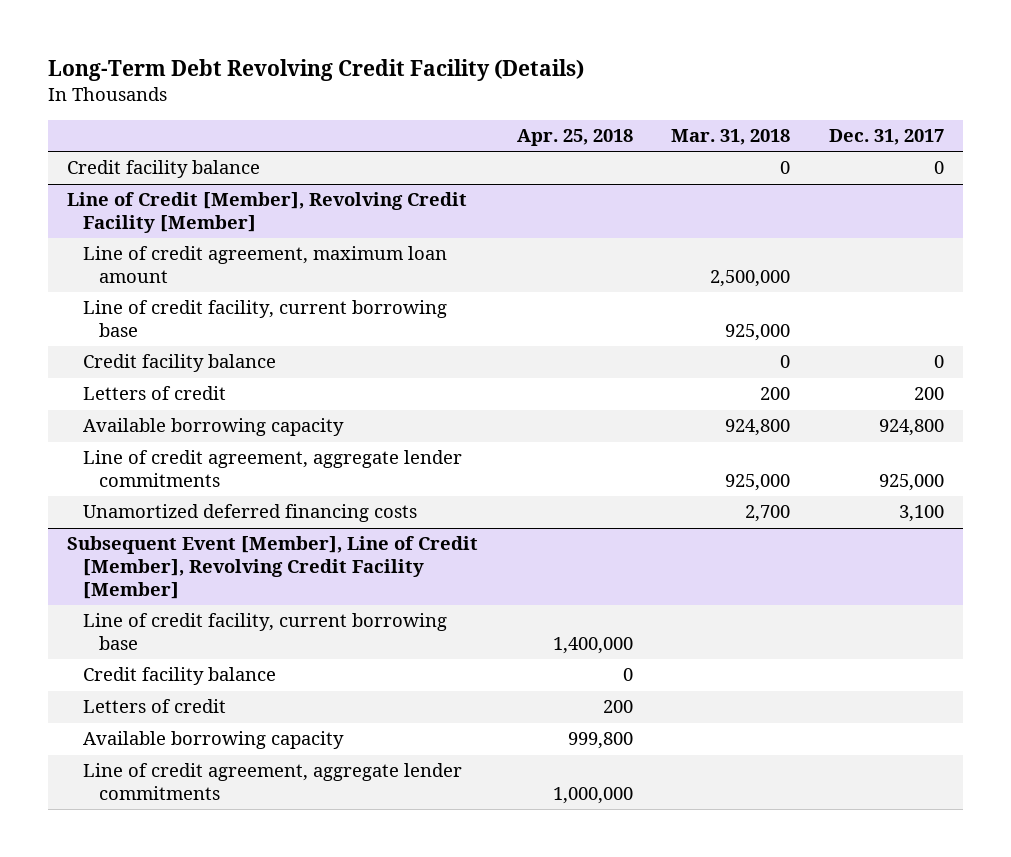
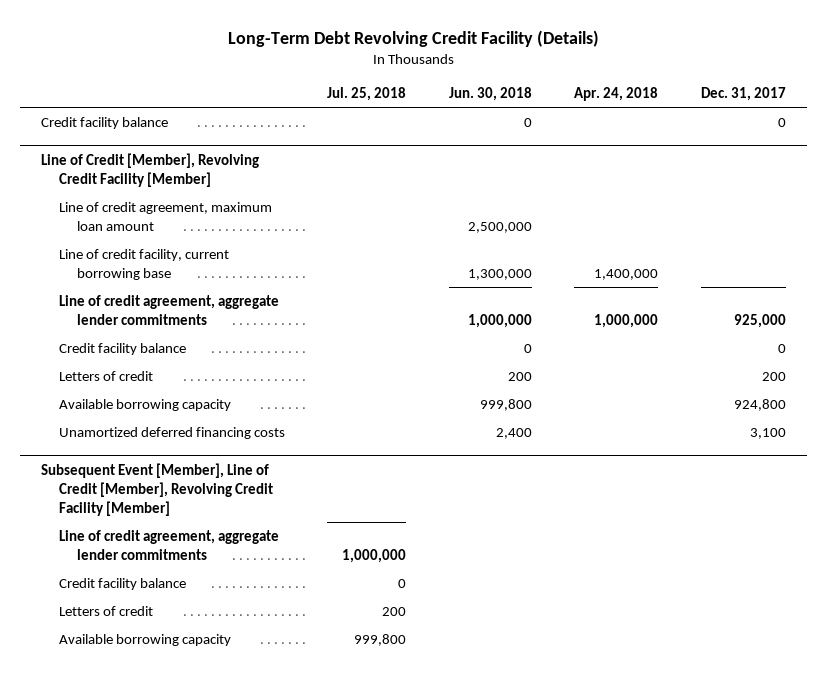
[516,129,633,147] Apr. 25, 2018 -> none
[671,129,791,146] Mar. 31, 2018 -> none
none -> [327,87,407,102] Jul. 25, 2018
none -> [448,87,532,102] Jun. 30, 2018
none -> [574,87,659,102] Apr. 24, 2018
[82,450,462,488] Line of credit agreement, aggregate lender commitments -> [59,294,280,326] Line of credit agreement, aggregate lender commitments
[82,613,447,651] Line of credit facility, current borrowing base -> none
[82,763,462,801] Line of credit agreement, aggregate lender commitments -> [59,529,280,561] Line of credit agreement, aggregate lender commitments

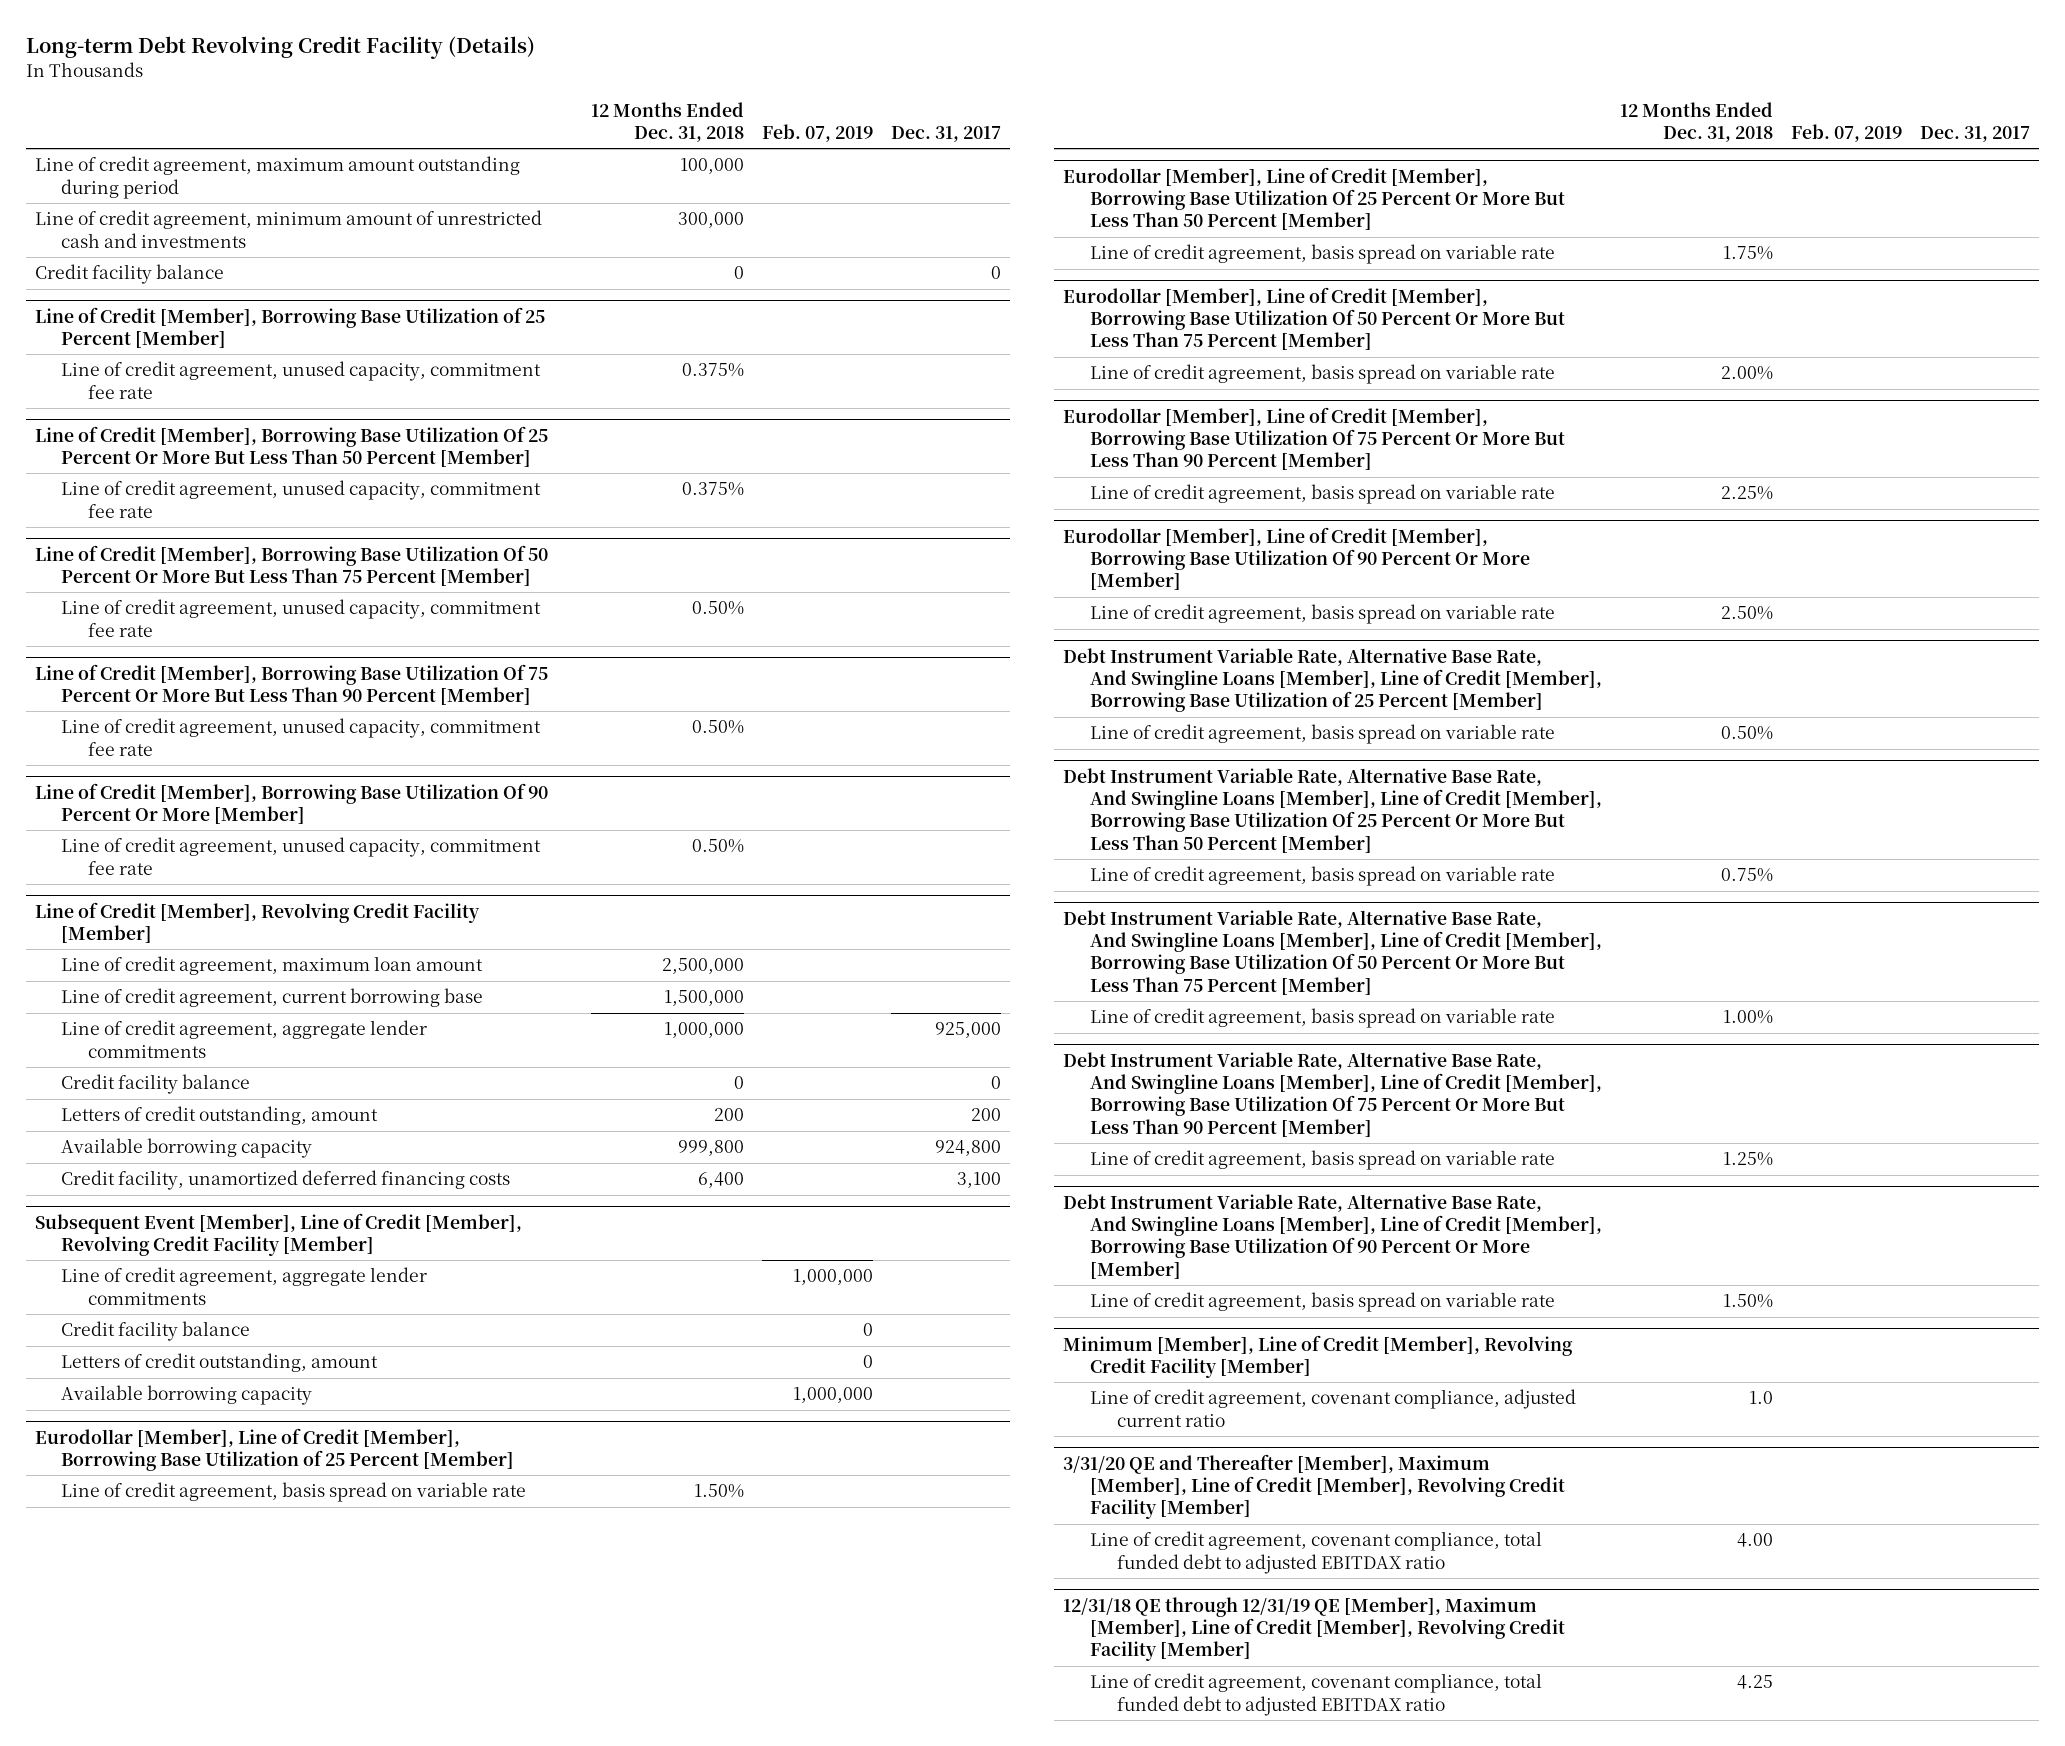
[227,29,599,47] Long-Term Debt Revolving Credit Facility (Details) -> [25,35,535,59] Long-term Debt Revolving Credit Facility (Details)
[327,87,407,102] Jul. 25, 2018 -> none
[448,87,532,102] Jun. 30, 2018 -> none
[574,87,659,102] Apr. 24, 2018 -> none
none -> [591,101,745,142] 12 Months Ended Dec. 31, 2018
none -> [762,123,874,142] Feb. 07, 2019
none -> [34,156,520,199] Line of credit agreement, maximum amount outstanding during period
none -> [34,210,542,248] Line of credit agreement, minimum amount of unrestricted cash and investments
none -> [34,306,545,348] Line of Credit [Member], Borrowing Base Utilization of 25 Percent [Member]
none -> [61,361,542,399] Line of credit agreement, unused capacity, commitment fee rate
none -> [34,425,548,467] Line of Credit [Member], Borrowing Base Utilization Of 25 Percent Or More But Less Than 50 Percent [Member]
none -> [61,480,542,518] Line of credit agreement, unused capacity, commitment fee rate
none -> [34,544,548,586] Line of Credit [Member], Borrowing Base Utilization Of 50 Percent Or More But Less Than 75 Percent [Member]
none -> [61,599,542,637] Line of credit agreement, unused capacity, commitment fee rate
none -> [34,663,548,705] Line of Credit [Member], Borrowing Base Utilization Of 75 Percent Or More But Less Than 90 Percent [Member]
none -> [61,718,542,756] Line of credit agreement, unused capacity, commitment fee rate
none -> [34,782,548,824] Line of Credit [Member], Borrowing Base Utilization Of 90 Percent Or More [Member]
none -> [61,837,542,875] Line of credit agreement, unused capacity, commitment fee rate
[59,248,230,281] Line of credit facility, current borrowing base -> [61,988,484,1008] Line of credit agreement, current borrowing base
[59,370,154,381] Letters of credit -> [61,1106,379,1126] Letters of credit outstanding, amount
[59,426,286,439] Unamortized deferred financing costs -> [61,1170,511,1191] Credit facility, unamortized deferred financing costs
[59,605,154,616] Letters of credit -> [61,1353,379,1373] Letters of credit outstanding, amount
none -> [34,1427,515,1471] Eurodollar [Member], Line of Credit [Member], Borrowing Base Utilization of 25 Percent [Member]
none -> [61,1482,527,1503] Line of credit agreement, basis spread on variable rate
none -> [1063,166,1566,231] Eurodollar [Member], Line of Credit [Member], Borrowing Base Utilization Of 25 Percent Or More But Less Than 50 Percent [Member]
none -> [1090,244,1556,265] Line of credit agreement, basis spread on variable rate
none -> [1063,286,1566,351] Eurodollar [Member], Line of Credit [Member], Borrowing Base Utilization Of 50 Percent Or More But Less Than 75 Percent [Member]
none -> [1090,364,1556,385] Line of credit agreement, basis spread on variable rate
none -> [1063,406,1566,471] Eurodollar [Member], Line of Credit [Member], Borrowing Base Utilization Of 75 Percent Or More But Less Than 90 Percent [Member]
none -> [1090,484,1556,505] Line of credit agreement, basis spread on variable rate
none -> [1063,526,1531,591] Eurodollar [Member], Line of Credit [Member], Borrowing Base Utilization Of 90 Percent Or More [Member]
none -> [1090,604,1556,625] Line of credit agreement, basis spread on variable rate
none -> [1063,647,1603,713] Debt Instrument Variable Rate, Alternative Base Rate, And Swingline Loans [Member], Line of Credit [Member], Borrowing Base Utilization of 25 Percent [Member]
none -> [1090,724,1556,745] Line of credit agreement, basis spread on variable rate
none -> [1063,767,1603,853] Debt Instrument Variable Rate, Alternative Base Rate, And Swingline Loans [Member], Line of Credit [Member], Borrowing Base Utilization Of 25 Percent Or More But Less Than 50 Percent [Member]
none -> [1090,866,1556,887] Line of credit agreement, basis spread on variable rate
none -> [1063,909,1603,995] Debt Instrument Variable Rate, Alternative Base Rate, And Swingline Loans [Member], Line of Credit [Member], Borrowing Base Utilization Of 50 Percent Or More But Less Than 75 Percent [Member]
none -> [1090,1008,1556,1029] Line of credit agreement, basis spread on variable rate
none -> [1063,1051,1603,1137] Debt Instrument Variable Rate, Alternative Base Rate, And Swingline Loans [Member], Line of Credit [Member], Borrowing Base Utilization Of 75 Percent Or More But Less Than 90 Percent [Member]
none -> [1090,1150,1556,1171] Line of credit agreement, basis spread on variable rate
none -> [1063,1193,1603,1279] Debt Instrument Variable Rate, Alternative Base Rate, And Swingline Loans [Member], Line of Credit [Member], Borrowing Base Utilization Of 90 Percent Or More [Member]
none -> [1090,1292,1556,1313] Line of credit agreement, basis spread on variable rate
none -> [1063,1334,1574,1378] Minimum [Member], Line of Credit [Member], Revolving Credit Facility [Member]
none -> [1090,1389,1577,1427] Line of credit agreement, covenant compliance, adjusted current ratio
none -> [1063,1453,1566,1520] 3/31/20 QE and Thereafter [Member], Maximum [Member], Line of Credit [Member], Revolving Credit Facility [Member]
none -> [1090,1531,1543,1574] Line of credit agreement, covenant compliance, total funded debt to adjusted EBITDAX ratio
none -> [1063,1596,1566,1662] 12/31/18 QE through 12/31/19 QE [Member], Maximum [Member], Line of Credit [Member], Revolving Credit Facility [Member]
none -> [1090,1673,1543,1716] Line of credit agreement, covenant compliance, total funded debt to adjusted EBITDAX ratio

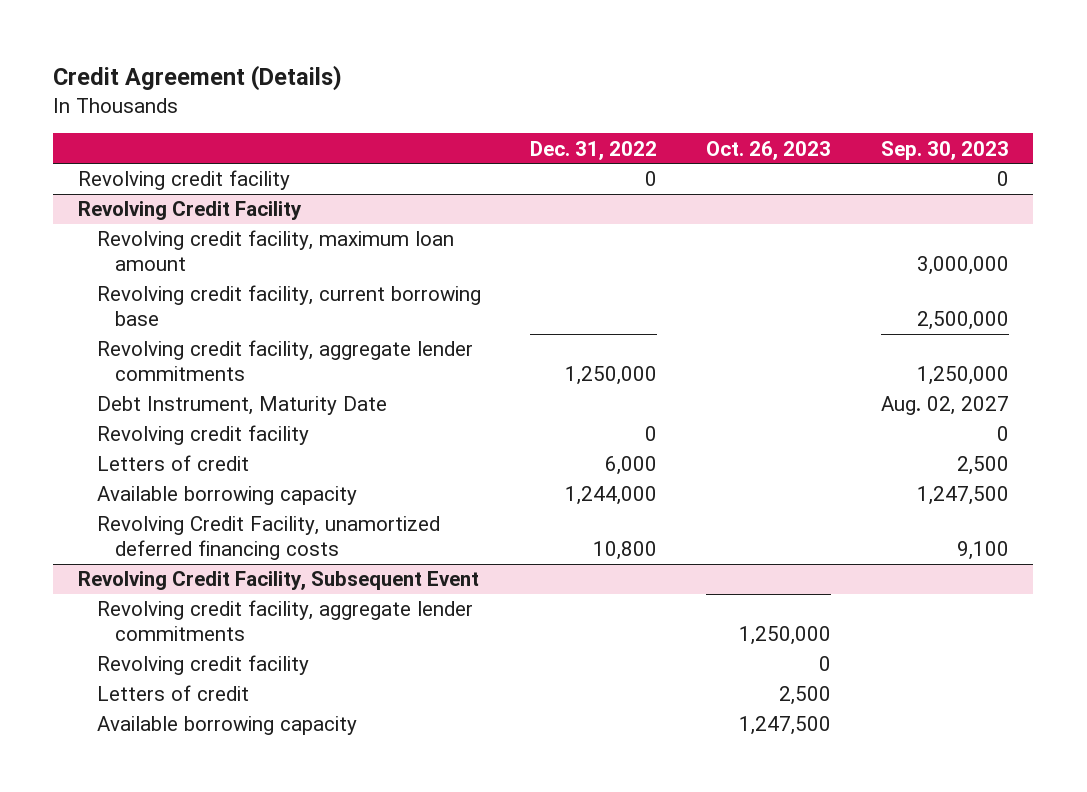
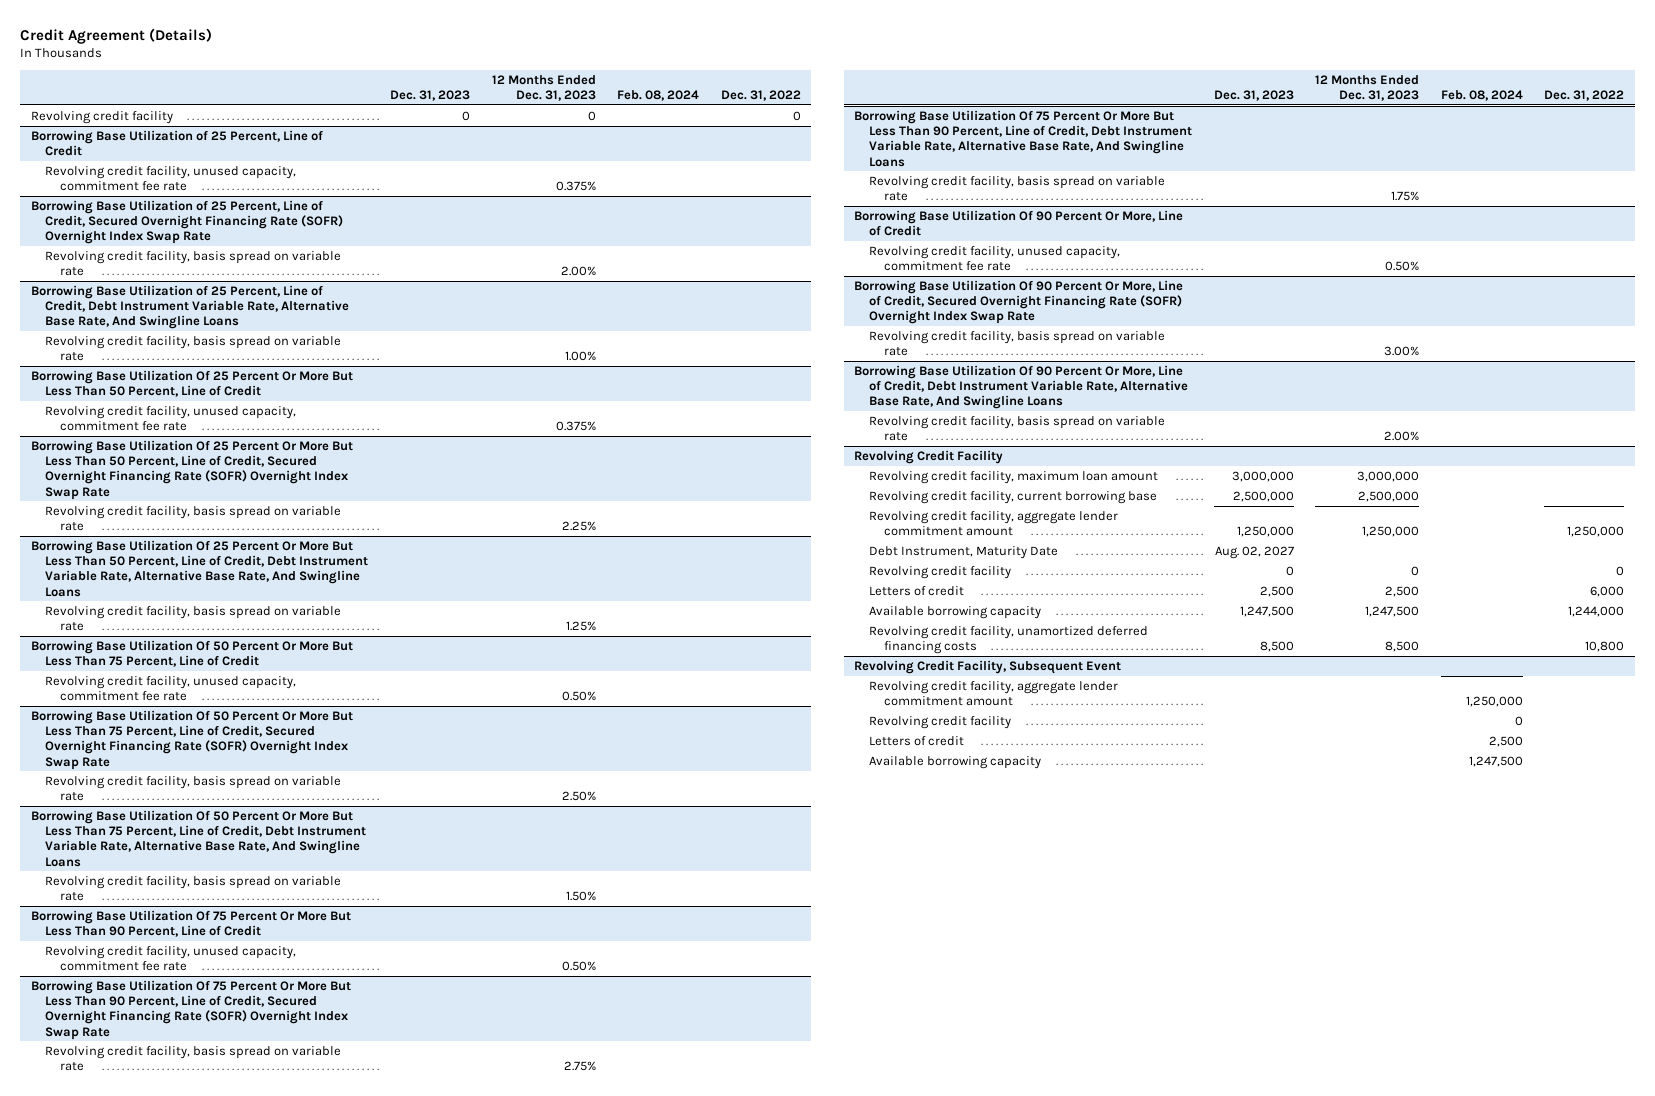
[706,140,832,160] Oct. 26, 2023 -> none
[880,140,1009,160] Sep. 30, 2023 -> none
none -> [389,90,470,102] Dec. 31, 2023
none -> [491,74,596,102] 12 Months Ended Dec. 31, 2023
none -> [617,90,700,102] Feb. 08, 2024
none -> [30,129,323,157] Borrowing Base Utilization of 25 Percent, Line of Credit
none -> [45,165,297,192] Revolving credit facility, unused capacity, commitment fee rate
none -> [30,199,344,245] Borrowing Base Utilization of 25 Percent, Line of Credit, Secured Overnight Financing Rate (SOFR) Overnight Index Swap Rate
none -> [45,250,342,277] Revolving credit facility, basis spread on variable rate
none -> [30,284,350,330] Borrowing Base Utilization of 25 Percent, Line of Credit, Debt Instrument Variable Rate, Alternative Base Rate, And Swingline Loans
none -> [45,335,342,362] Revolving credit facility, basis spread on variable rate
none -> [30,369,353,398] Borrowing Base Utilization Of 25 Percent Or More But Less Than 50 Percent, Line of Credit
none -> [45,405,297,432] Revolving credit facility, unused capacity, commitment fee rate
none -> [30,439,353,500] Borrowing Base Utilization Of 25 Percent Or More But Less Than 50 Percent, Line of Credit, Secured Overnight Financing Rate (SOFR) Overnight Index Swap Rate
none -> [45,505,342,532] Revolving credit facility, basis spread on variable rate
none -> [30,539,369,597] Borrowing Base Utilization Of 25 Percent Or More But Less Than 50 Percent, Line of Credit, Debt Instrument Variable Rate, Alternative Base Rate, And Swingline Loans
none -> [45,605,342,632] Revolving credit facility, basis spread on variable rate
none -> [30,639,353,668] Borrowing Base Utilization Of 50 Percent Or More But Less Than 75 Percent, Line of Credit
none -> [45,675,297,702] Revolving credit facility, unused capacity, commitment fee rate
none -> [30,709,353,770] Borrowing Base Utilization Of 50 Percent Or More But Less Than 75 Percent, Line of Credit, Secured Overnight Financing Rate (SOFR) Overnight Index Swap Rate
none -> [45,775,342,802] Revolving credit facility, basis spread on variable rate
none -> [30,809,367,867] Borrowing Base Utilization Of 50 Percent Or More But Less Than 75 Percent, Line of Credit, Debt Instrument Variable Rate, Alternative Base Rate, And Swingline Loans
none -> [45,875,342,902] Revolving credit facility, basis spread on variable rate
none -> [30,909,351,938] Borrowing Base Utilization Of 75 Percent Or More But Less Than 90 Percent, Line of Credit
none -> [45,945,297,972] Revolving credit facility, unused capacity, commitment fee rate
none -> [30,979,351,1040] Borrowing Base Utilization Of 75 Percent Or More But Less Than 90 Percent, Line of Credit, Secured Overnight Financing Rate (SOFR) Overnight Index Swap Rate
none -> [45,1045,342,1072] Revolving credit facility, basis spread on variable rate
none -> [854,109,1193,167] Borrowing Base Utilization Of 75 Percent Or More But Less Than 90 Percent, Line of Credit, Debt Instrument Variable Rate, Alternative Base Rate, And Swingline Loans
none -> [869,175,1166,202] Revolving credit facility, basis spread on variable rate
none -> [854,209,1184,237] Borrowing Base Utilization Of 90 Percent Or More, Line of Credit
none -> [869,245,1121,272] Revolving credit facility, unused capacity, commitment fee rate
none -> [854,279,1184,325] Borrowing Base Utilization Of 90 Percent Or More, Line of Credit, Secured Overnight Financing Rate (SOFR) Overnight Index Swap Rate
none -> [869,330,1166,357] Revolving credit facility, basis spread on variable rate
none -> [854,364,1189,410] Borrowing Base Utilization Of 90 Percent Or More, Line of Credit, Debt Instrument Variable Rate, Alternative Base Rate, And Swingline Loans
none -> [869,415,1166,442] Revolving credit facility, basis spread on variable rate
[96,340,473,381] Revolving credit facility, aggregate lender commitments -> [869,510,1119,537] Revolving credit facility, aggregate lender commitment amount
[96,516,440,560] Revolving Credit Facility, unamortized deferred financing costs -> [869,625,1149,655] Revolving credit facility, unamortized deferred financing costs
[96,600,473,641] Revolving credit facility, aggregate lender commitments -> [869,680,1119,707] Revolving credit facility, aggregate lender commitment amount

